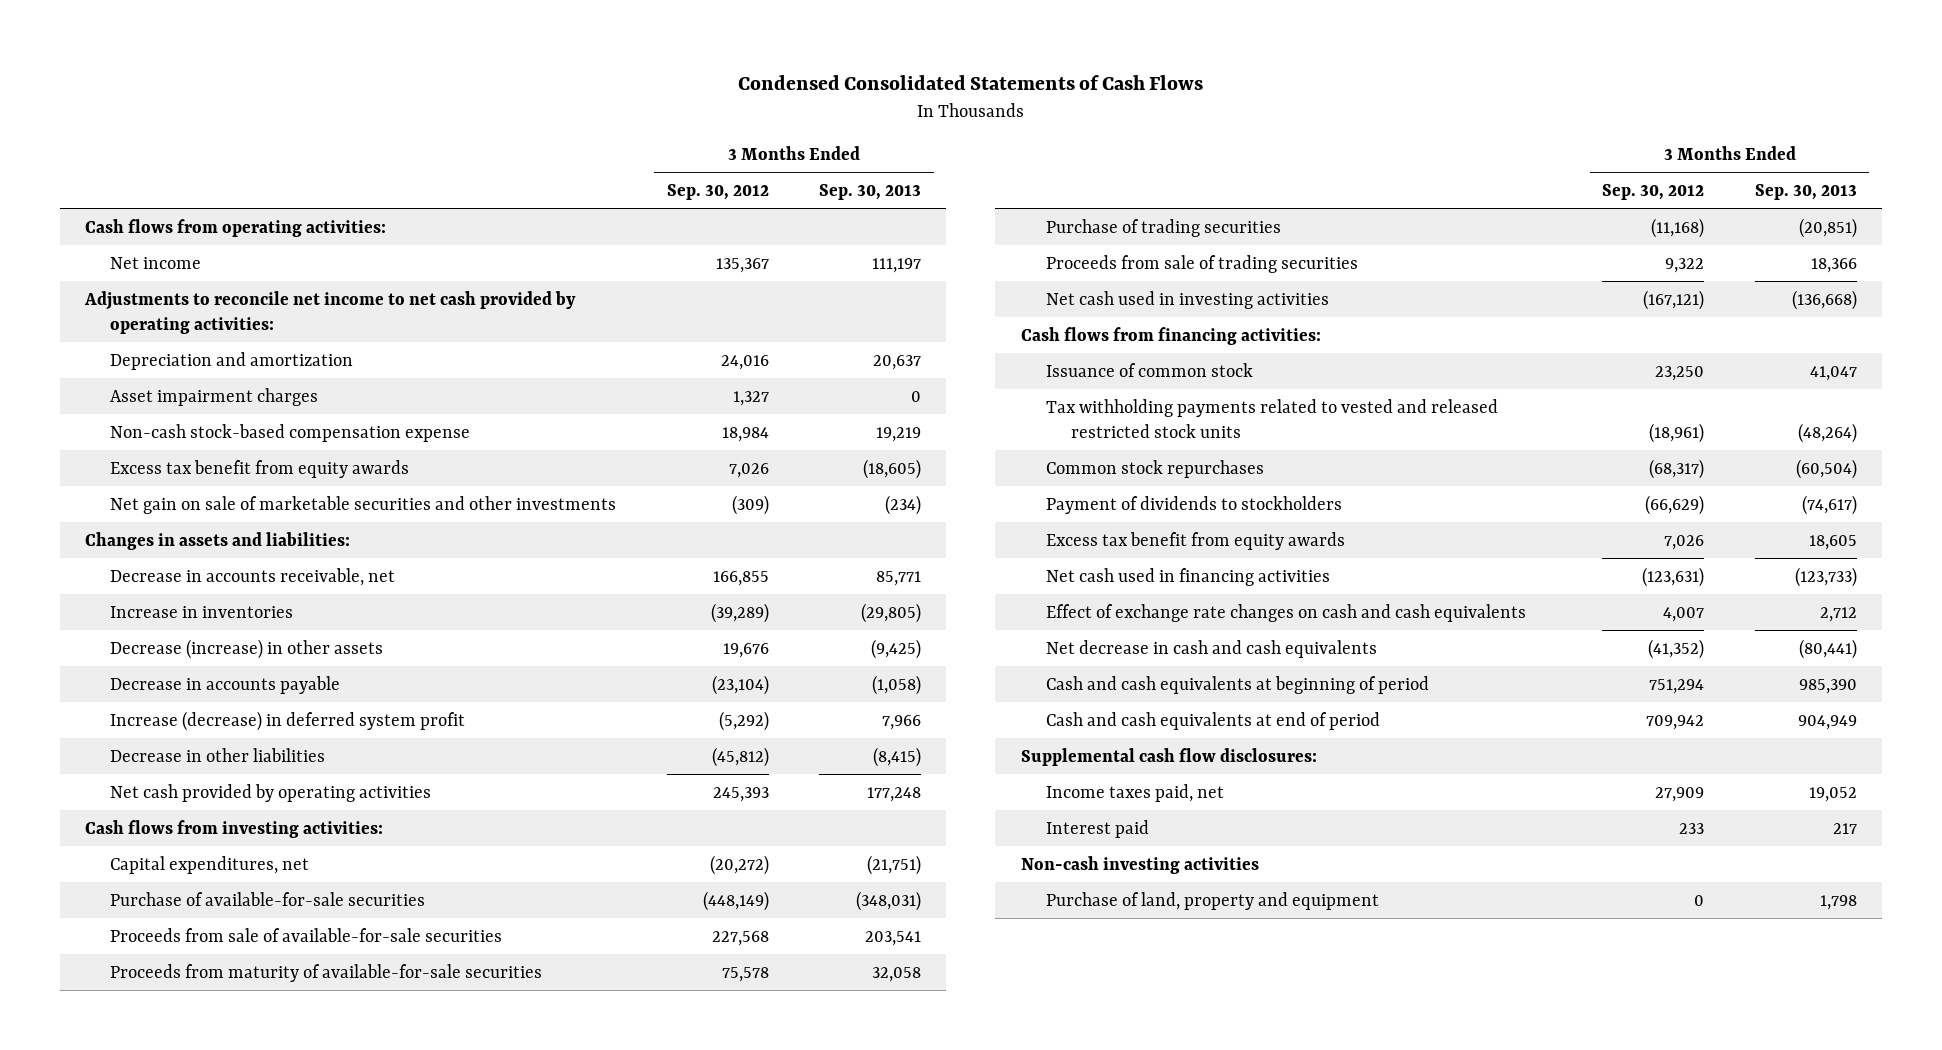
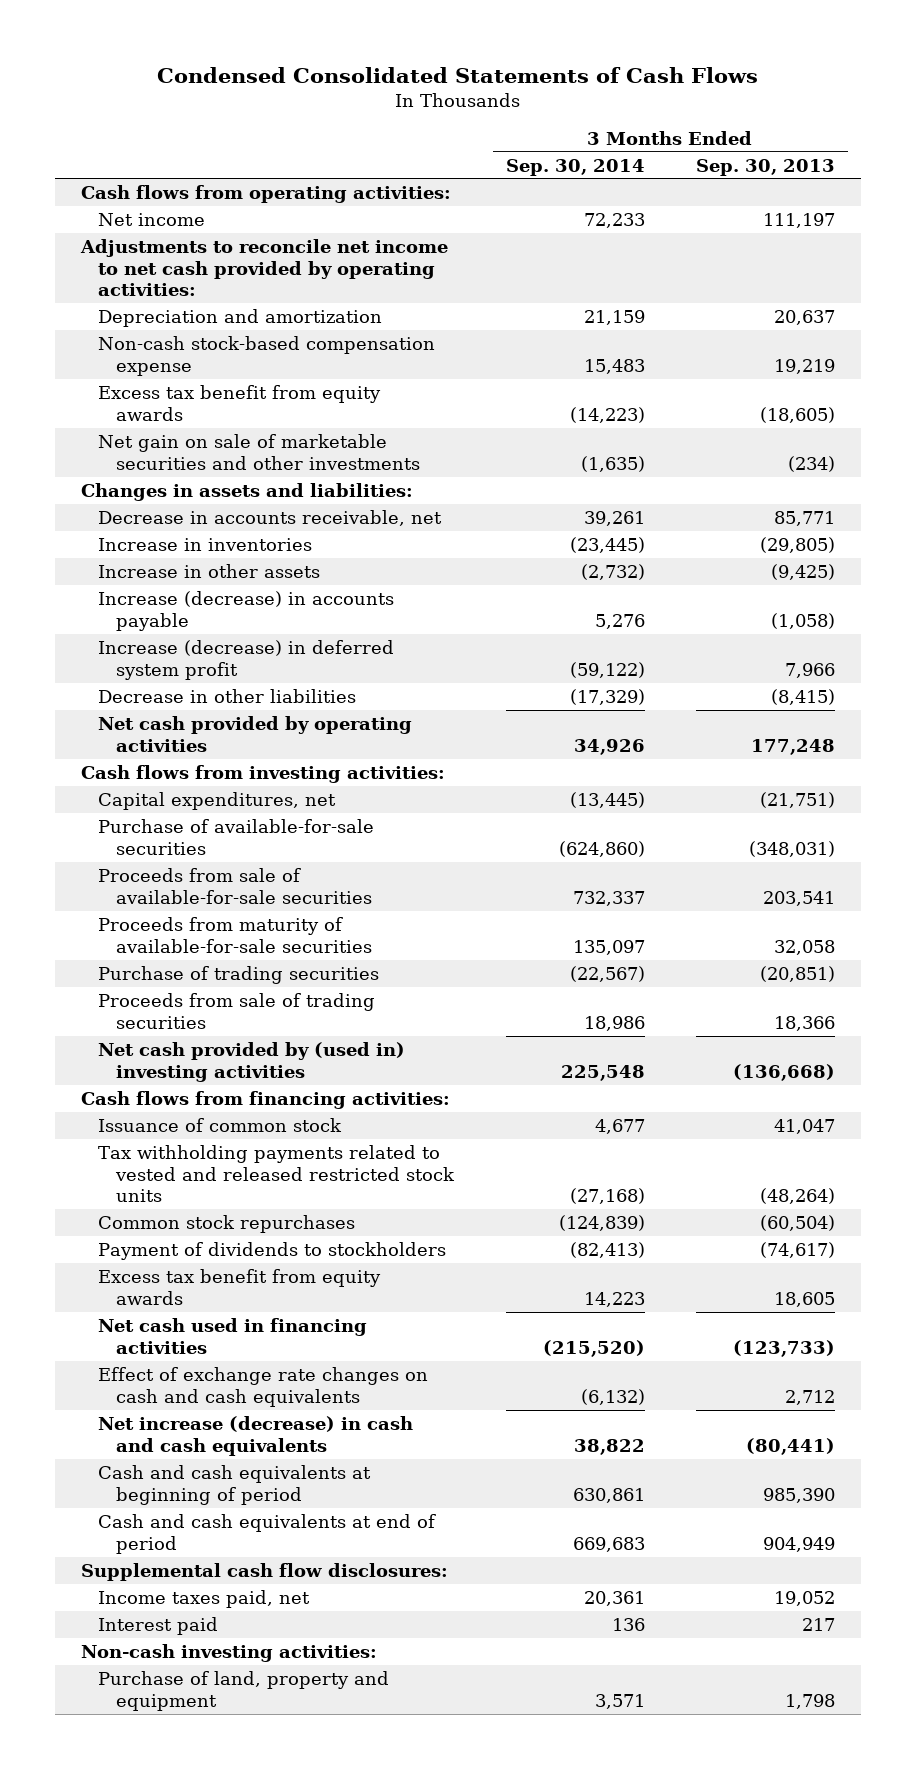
[666,183,769,200] Sep. 30, 2012 -> none
none -> [505,158,645,176] Sep. 30, 2014
[110,387,319,406] Asset impairment charges -> none
[110,638,384,659] Decrease (increase) in other assets -> [98,564,321,579] Increase in other assets
[110,675,341,694] Decrease in accounts payable -> [98,591,395,631] Increase (decrease) in accounts payable
[1045,290,1329,309] Net cash used in investing activities -> [98,1042,406,1082] Net cash provided by (used in) investing activities
[1045,639,1377,658] Net decrease in cash and cash equivalents -> [98,1416,414,1456] Net increase (decrease) in cash and cash equivalents
[1020,855,1259,874] Non-cash investing activities -> [80,1644,377,1663] Non-cash investing activities:

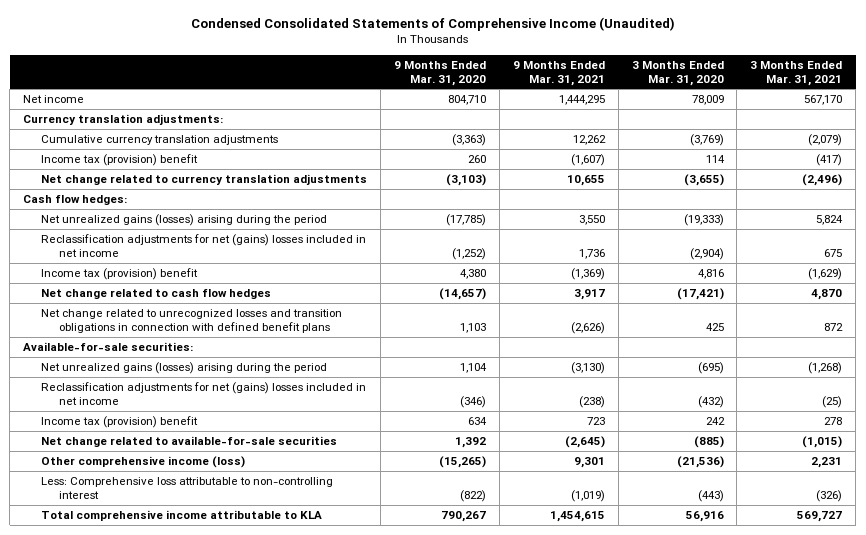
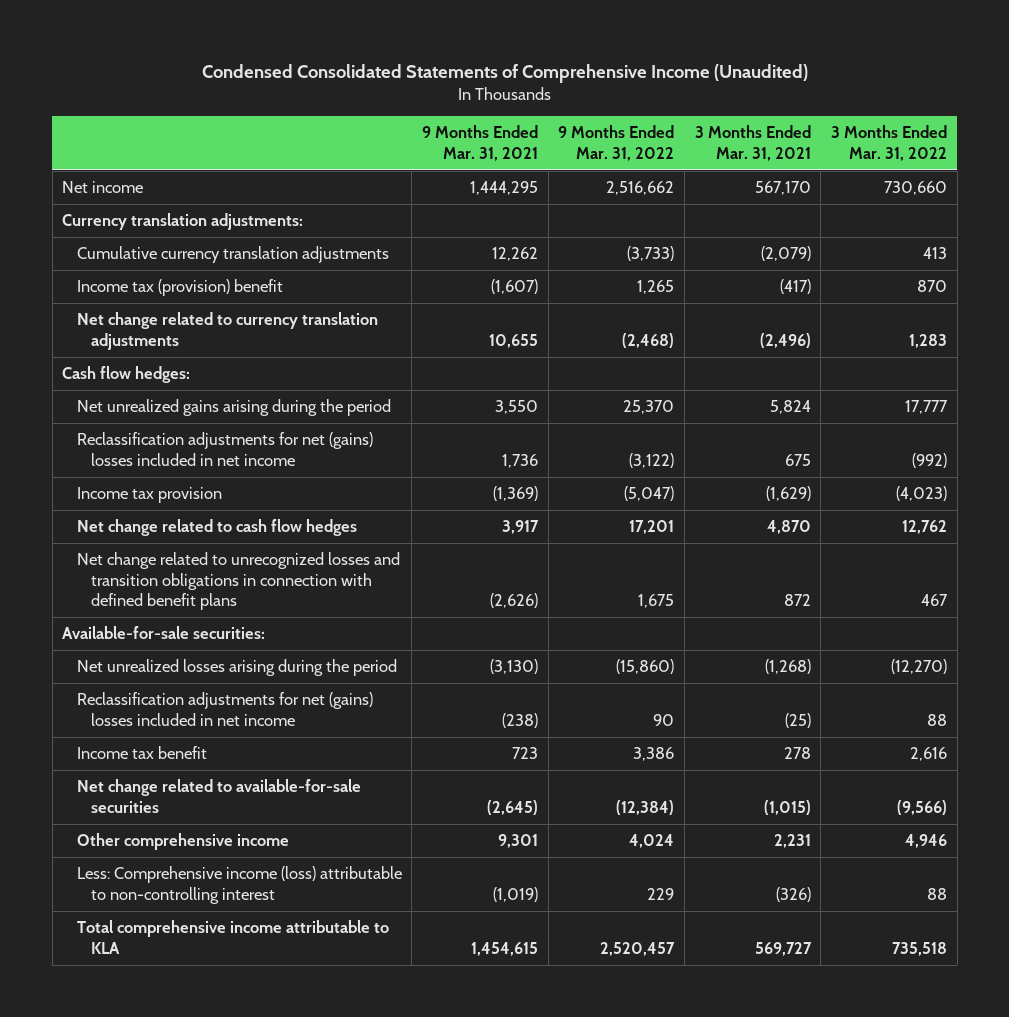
[393,60,486,86] 9 Months Ended Mar. 31, 2020 -> none
[631,60,724,86] 3 Months Ended Mar. 31, 2020 -> none
none -> [558,125,675,161] 9 Months Ended Mar. 31, 2022
none -> [830,125,947,161] 3 Months Ended Mar. 31, 2022
[40,214,327,227] Net unrealized gains (losses) arising during the period -> [76,399,391,417] Net unrealized gains arising during the period
[40,268,198,281] Income tax (provision) benefit -> [76,487,222,504] Income tax provision
[40,362,327,375] Net unrealized gains (losses) arising during the period -> [76,659,397,677] Net unrealized losses arising during the period
[40,416,198,429] Income tax (provision) benefit -> [76,746,207,760] Income tax benefit
[40,456,245,469] Other comprehensive income (loss) -> [76,833,289,851] Other comprehensive income
[40,477,333,499] Less: Comprehensive loss attributable to non-controlling interest -> [76,866,402,904] Less: Comprehensive income (loss) attributable to non-controlling interest

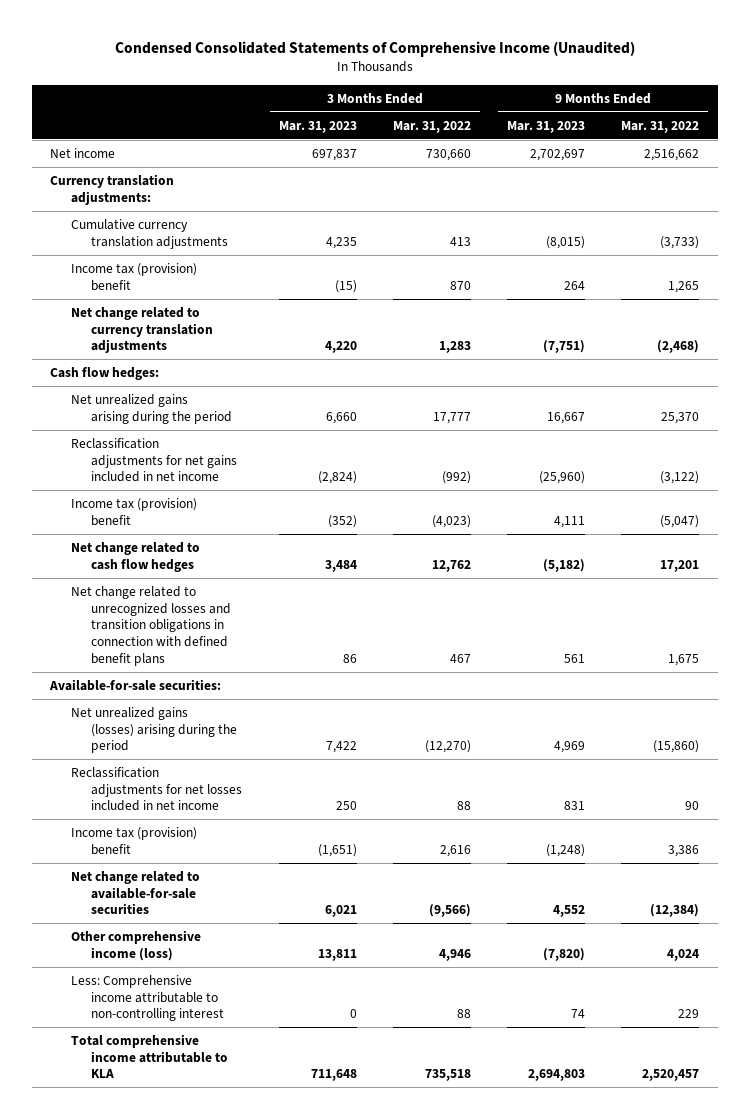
[421,125,538,161] 9 Months Ended Mar. 31, 2021 -> none
[694,125,811,161] 3 Months Ended Mar. 31, 2021 -> none
none -> [278,120,357,133] Mar. 31, 2023
none -> [507,120,586,133] Mar. 31, 2023
[76,432,373,466] Reclassification adjustments for net (gains) losses included in net income -> [70,437,238,483] Reclassification adjustments for net gains included in net income
[76,487,222,504] Income tax provision -> [70,497,197,526] Income tax (provision) benefit
[76,659,397,677] Net unrealized losses arising during the period -> [70,706,238,754] Net unrealized gains (losses) arising during the period
[76,692,373,726] Reclassification adjustments for net (gains) losses included in net income -> [70,766,243,812] Reclassification adjustments for net losses included in net income
[76,746,207,760] Income tax benefit -> [70,826,197,855] Income tax (provision) benefit
[76,833,289,851] Other comprehensive income -> [70,929,201,961] Other comprehensive income (loss)
[76,866,402,904] Less: Comprehensive income (loss) attributable to non-controlling interest -> [70,974,225,1022] Less: Comprehensive income attributable to non-controlling interest

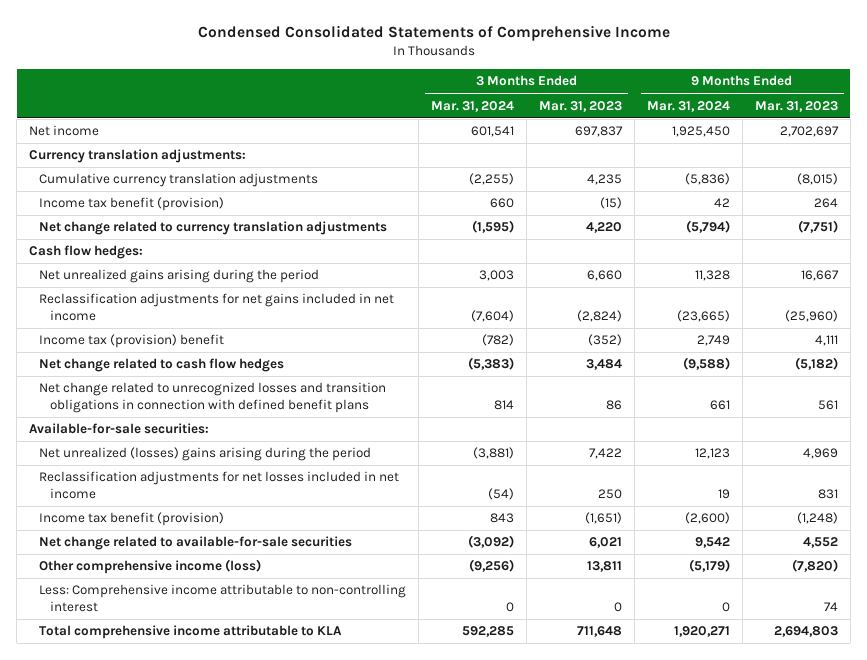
[114,40,635,57] Condensed Consolidated Statements of Comprehensive Income (Unaudited) -> [197,25,670,42] Condensed Consolidated Statements of Comprehensive Income
[392,120,471,133] Mar. 31, 2022 -> none
[621,120,700,133] Mar. 31, 2022 -> none
none -> [431,100,515,112] Mar. 31, 2024
none -> [646,100,730,112] Mar. 31, 2024
[70,262,197,291] Income tax (provision) benefit -> [39,197,225,212] Income tax benefit (provision)
[70,706,238,754] Net unrealized gains (losses) arising during the period -> [39,447,372,462] Net unrealized (losses) gains arising during the period
[70,826,197,855] Income tax (provision) benefit -> [39,512,225,527] Income tax benefit (provision)

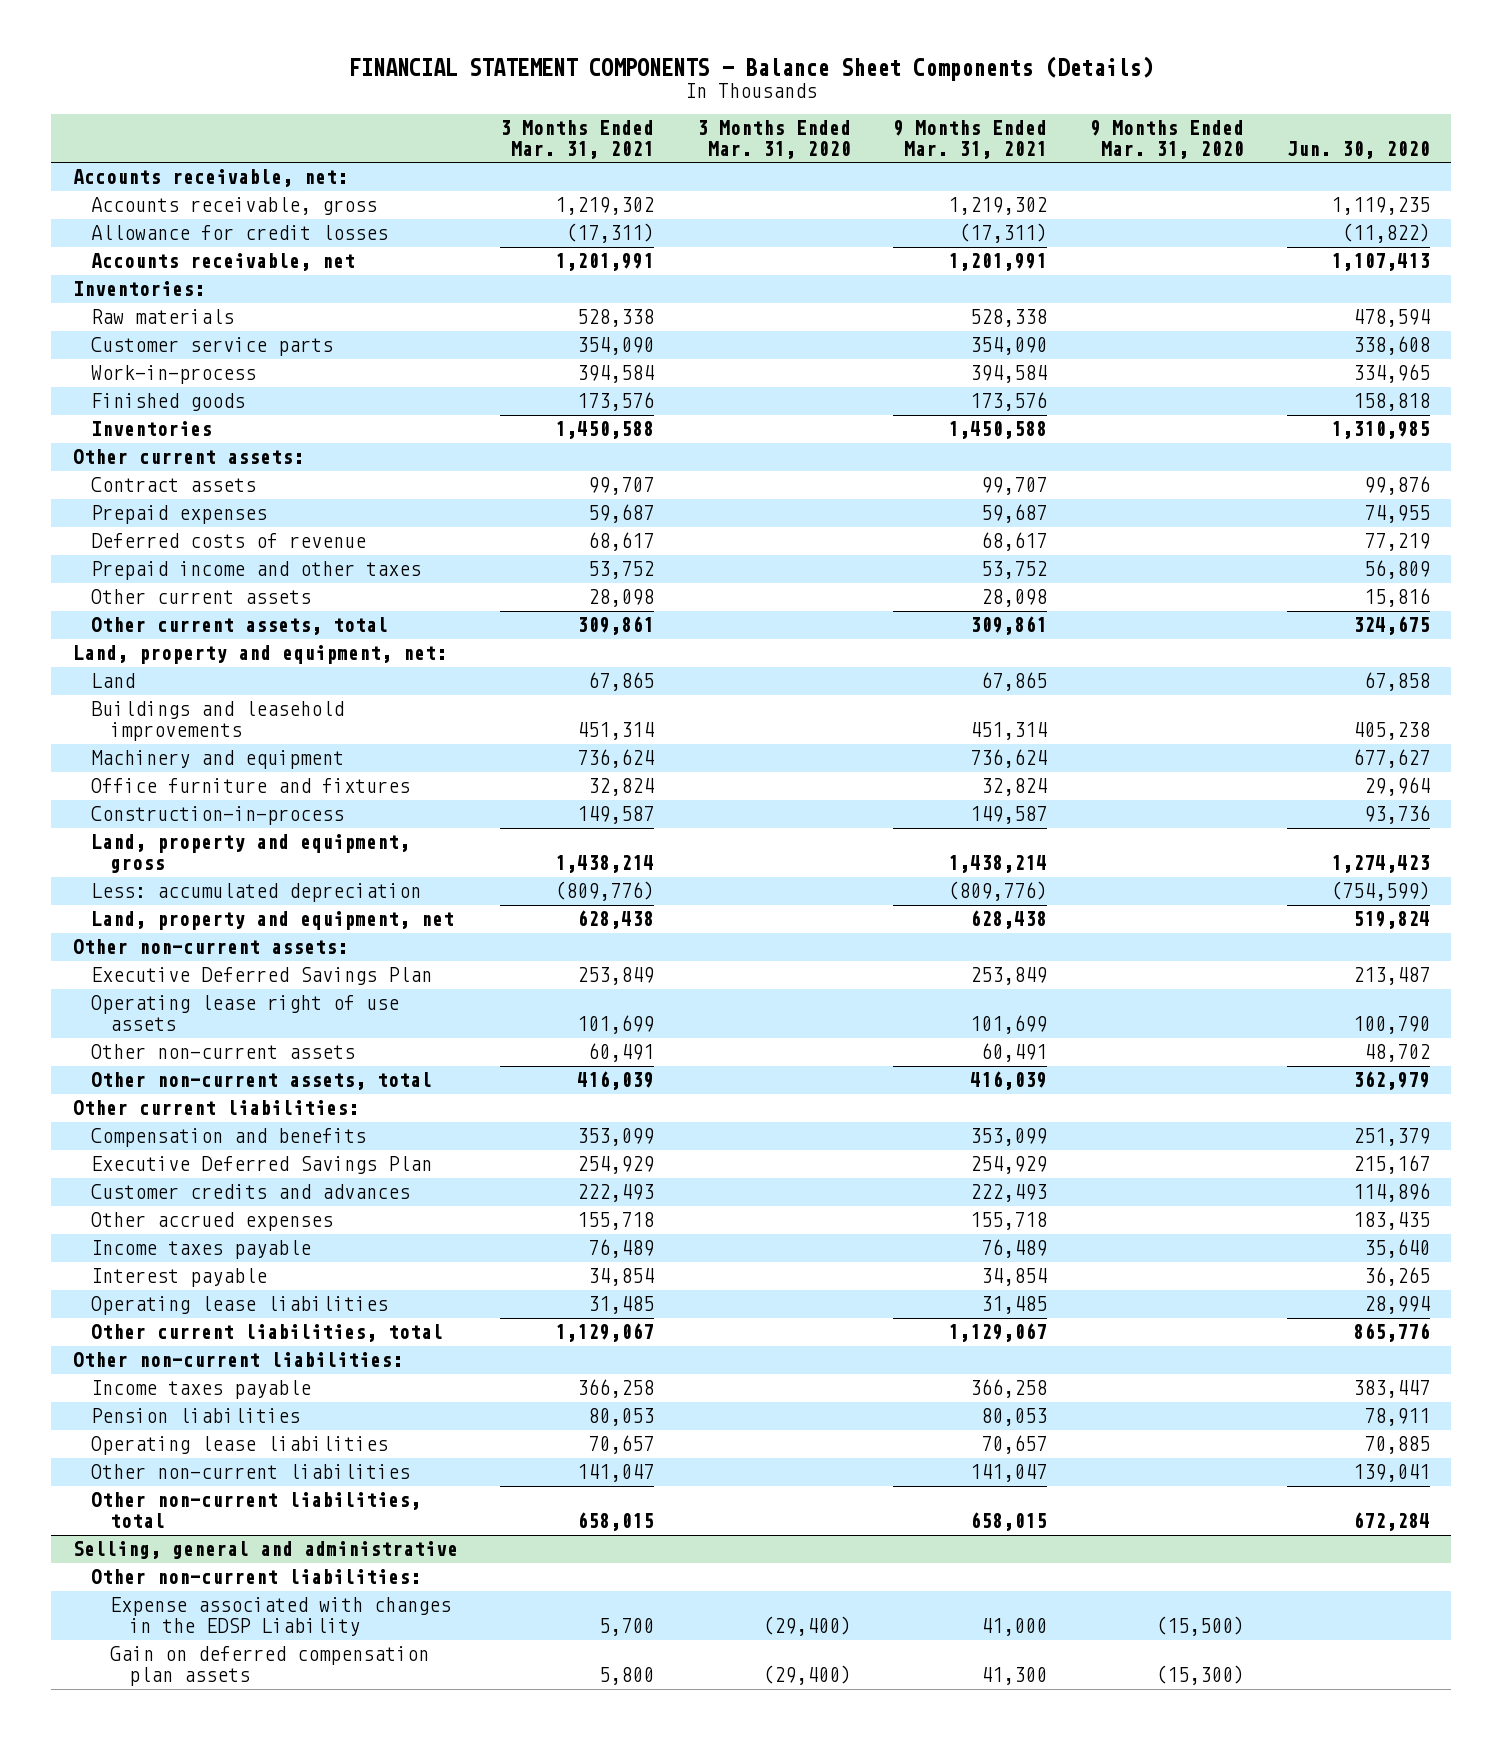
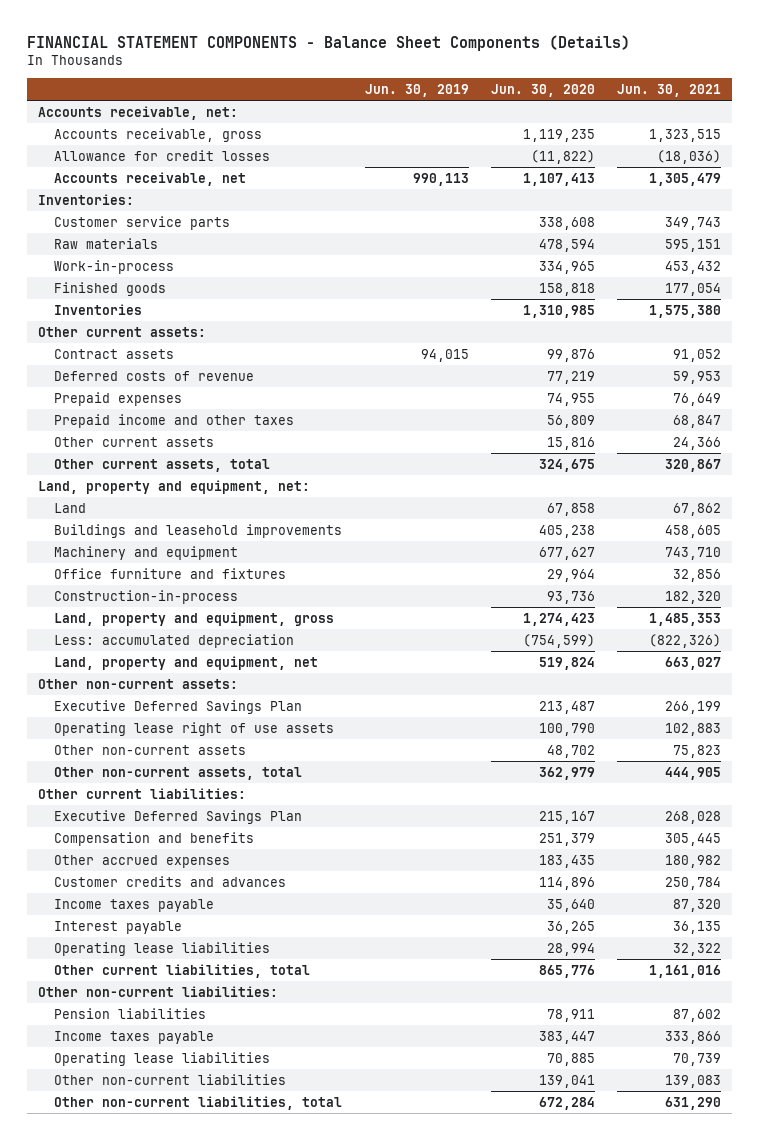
[500,120,655,159] 3 Months Ended Mar. 31, 2021 -> none
[696,120,851,159] 3 Months Ended Mar. 31, 2020 -> none
[893,120,1048,159] 9 Months Ended Mar. 31, 2021 -> none
[1090,120,1245,159] 9 Months Ended Mar. 31, 2020 -> none
none -> [364,84,469,98] Jun. 30, 2019
none -> [616,84,721,98] Jun. 30, 2021
[91,309,235,325] Raw materials -> [54,237,159,249] Raw materials
[91,505,268,525] Prepaid expenses -> [54,391,183,406] Prepaid expenses
[91,1128,367,1148] Compensation and benefits -> [54,831,255,846] Compensation and benefits
[91,1184,411,1200] Customer credits and advances -> [54,875,287,887] Customer credits and advances
[91,1380,312,1400] Income taxes payable -> [54,1030,215,1044] Income taxes payable
[72,1541,458,1560] Selling, general and administrative -> none
[91,1569,422,1585] Other non-current liabilities: -> none
[110,1597,452,1636] Expense associated with changes in the EDSP Liability -> none
[110,1646,430,1686] Gain on deferred compensation plan assets -> none

